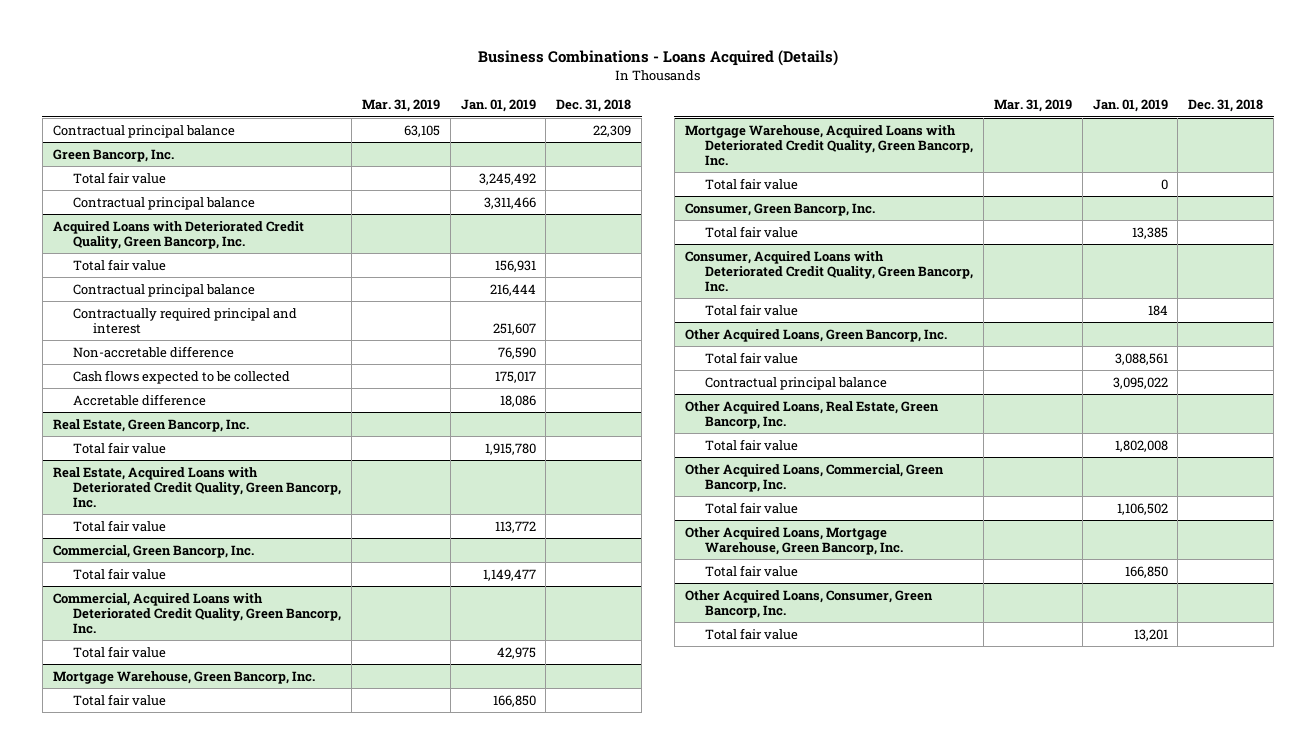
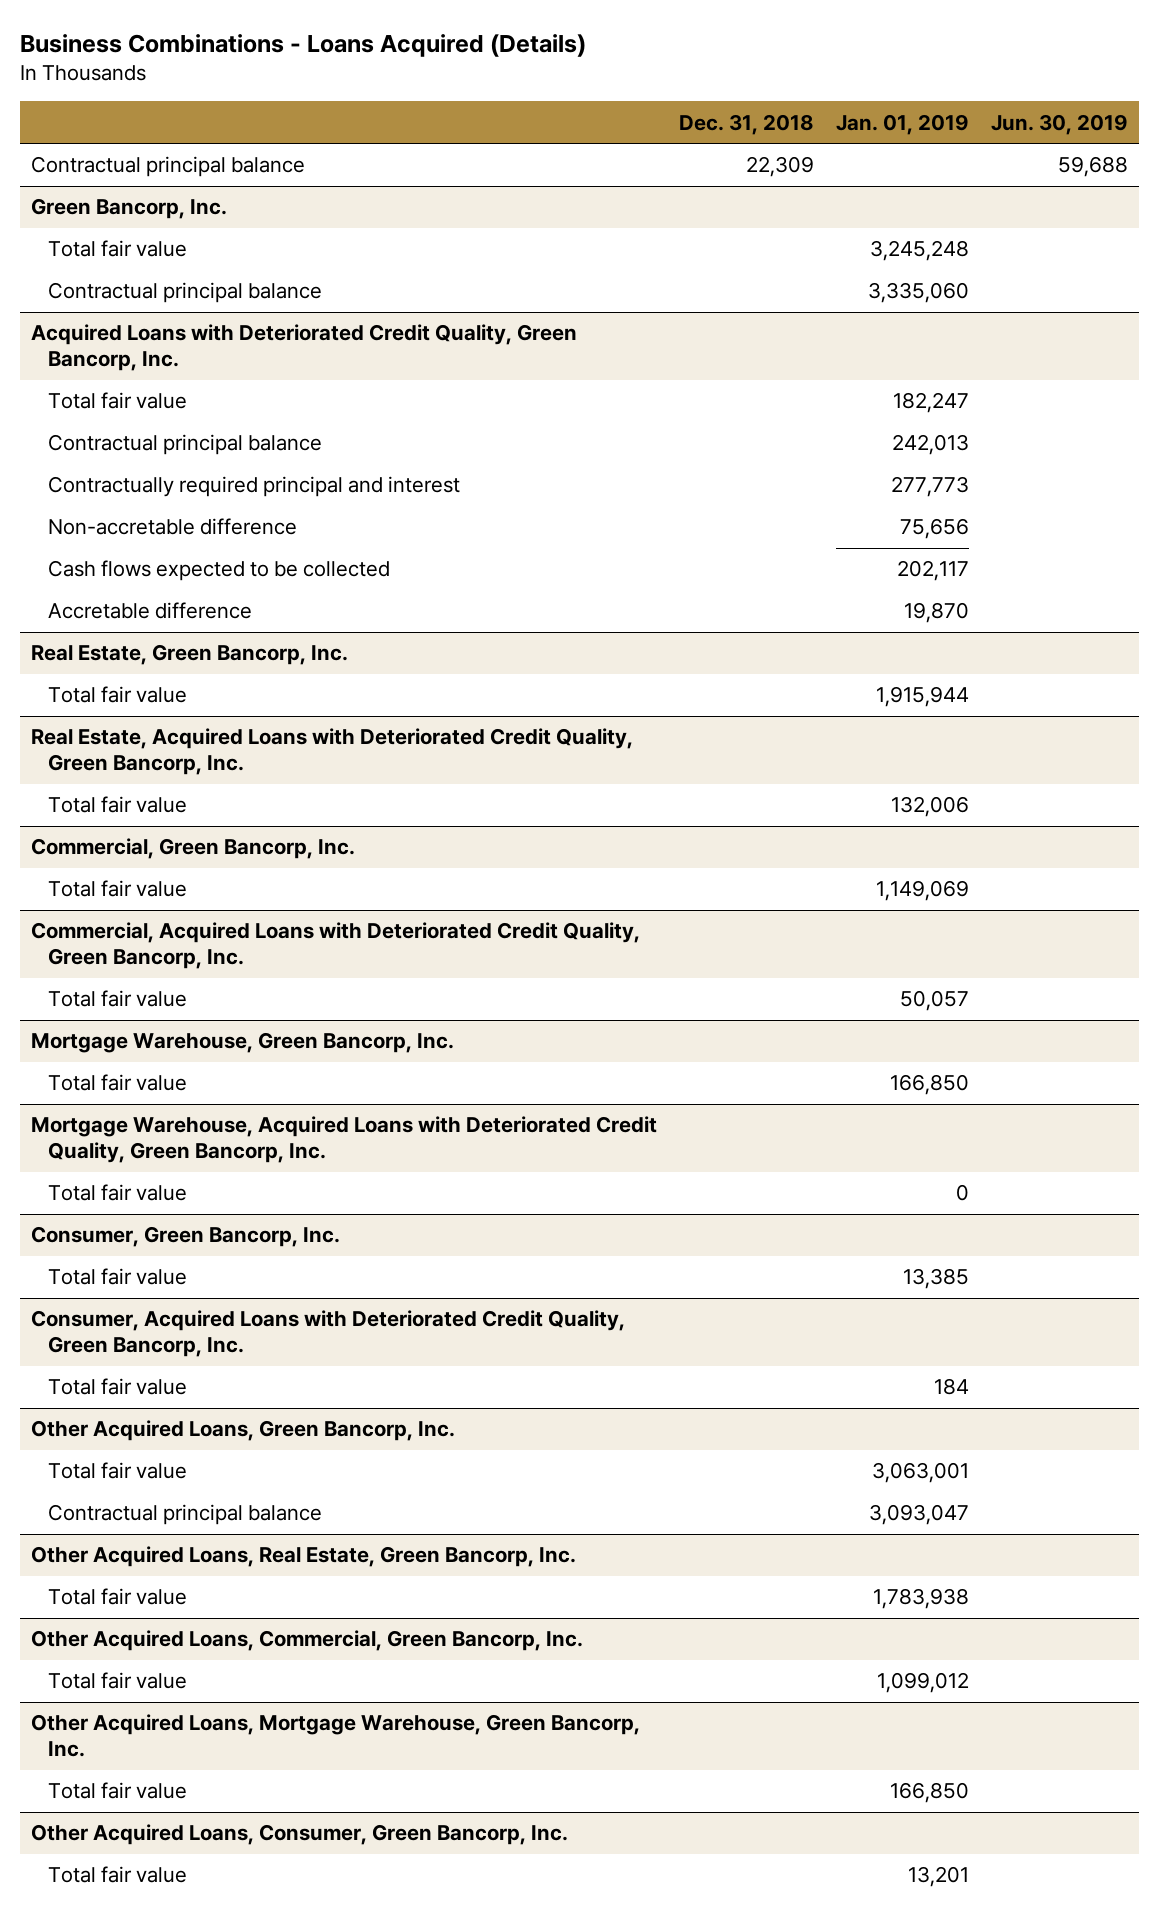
[361,99,440,113] Mar. 31, 2019 -> none
none -> [990,113,1128,135] Jun. 30, 2019
[478,172,536,185] 3,245,492 -> [869,240,969,262] 3,245,248
[483,196,536,209] 3,311,466 -> [867,282,969,304] 3,335,060
[494,259,536,272] 156,931 -> [892,392,969,414] 182,247
[489,283,536,296] 216,444 -> [891,434,969,456] 242,013
[492,322,536,335] 251,607 -> [890,476,969,498] 277,773
[497,346,536,359] 76,590 -> [899,518,969,540] 75,656
[494,370,536,383] 175,017 -> [896,560,969,582] 202,117
[499,394,536,407] 18,086 -> [903,602,969,624] 19,870
[484,442,536,455] 1,915,780 -> [875,686,969,708] 1,915,944
[494,520,536,533] 113,772 -> [890,796,969,818] 132,006
[482,568,536,581] 1,149,477 -> [875,880,969,902] 1,149,069
[496,646,536,659] 42,975 -> [899,990,969,1012] 50,057
[1114,352,1168,365] 3,088,561 -> [871,1462,969,1484] 3,063,001
[1112,376,1168,389] 3,095,022 -> [868,1504,969,1526] 3,093,047
[1114,439,1168,452] 1,802,008 -> [872,1588,969,1610] 1,783,938
[1116,502,1168,515] 1,106,502 -> [876,1672,969,1694] 1,099,012

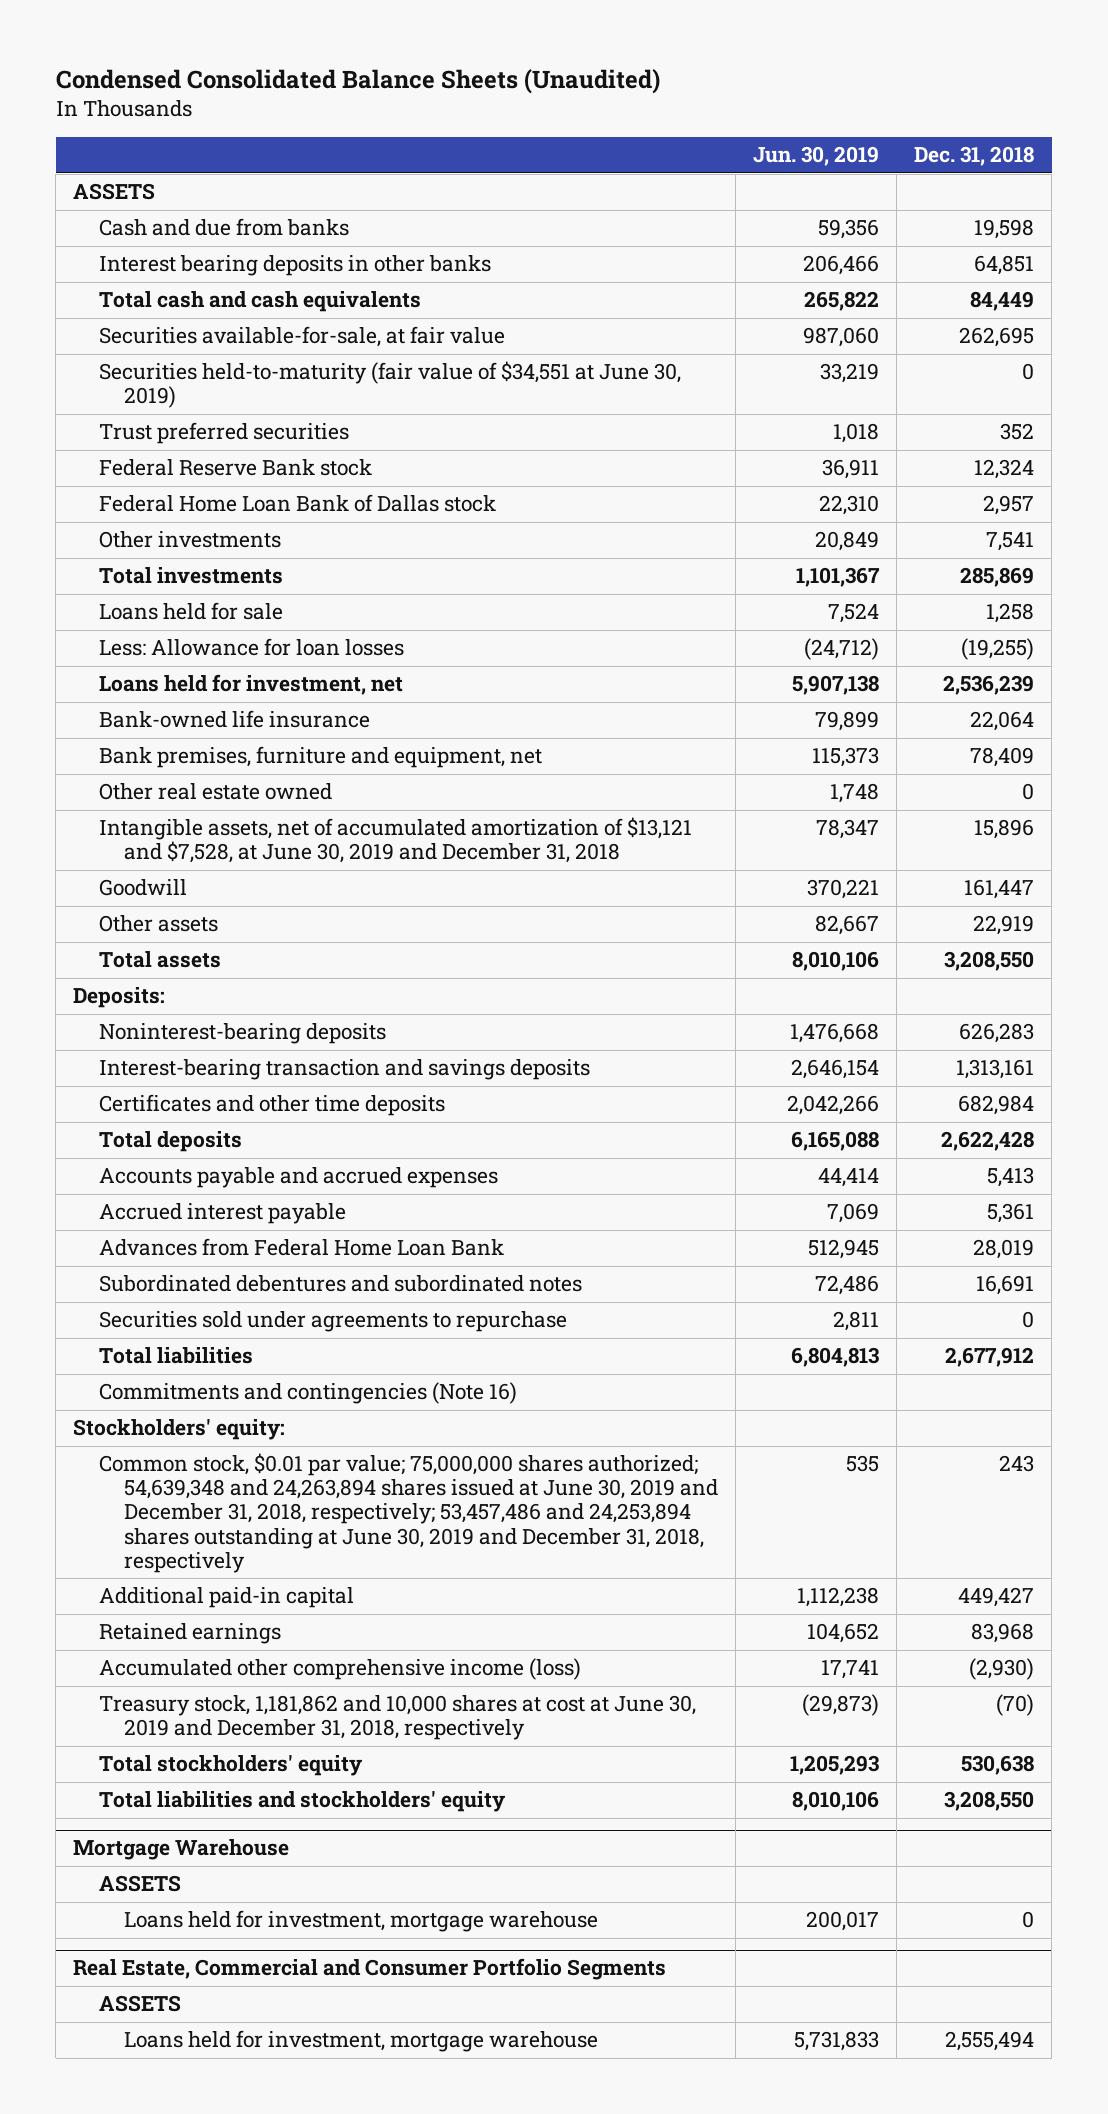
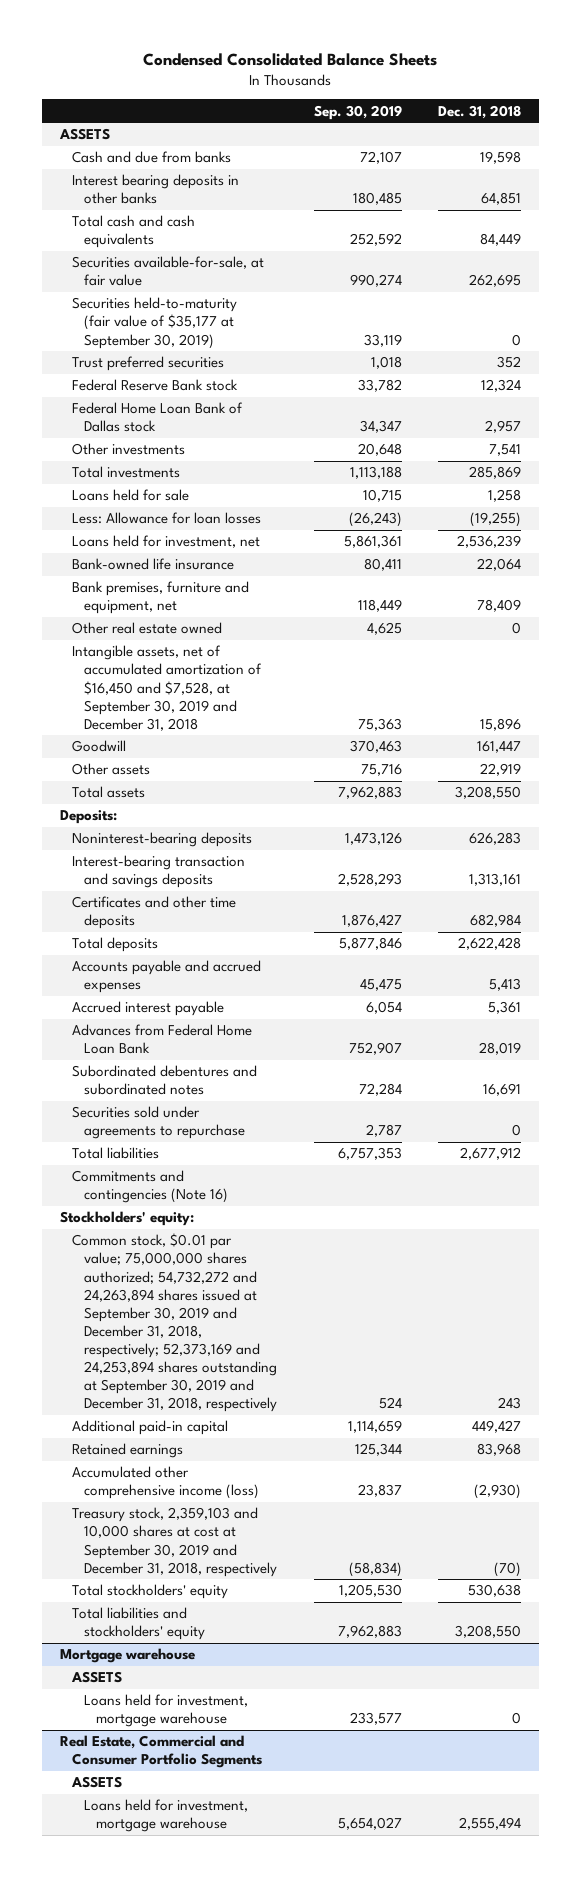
[55,68,660,94] Condensed Consolidated Balance Sheets (Unaudited) -> [143,52,438,66] Condensed Consolidated Balance Sheets
[753,146,880,167] Jun. 30, 2019 -> none
none -> [313,104,402,120] Sep. 30, 2019
[98,361,681,409] Securities held-to-maturity (fair value of $34,551 at June 30, 2019) -> [72,297,238,349] Securities held-to-maturity (fair value of $35,177 at September 30, 2019)
[98,817,692,864] Intangible assets, net of accumulated amortization of $13,121 and $7,528, at June 30, 2019 and December 31, 2018 -> [72,645,263,731] Intangible assets, net of accumulated amortization of $16,450 and $7,528, at September 30, 2019 and December 31, 2018
[98,1453,718,1573] Common stock, $0.01 par value; 75,000,000 shares authorized; 54,639,348 and 24,263,894 shares issued at June 30, 2019 and December 31, 2018, respectively; 53,457,486 and 24,253,894 shares outstanding at June 30, 2019 and December 31, 2018, respectively -> [72,1233,278,1413] Common stock, $0.01 par value; 75,000,000 shares authorized; 54,732,272 and 24,263,894 shares issued at September 30, 2019 and December 31, 2018, respectively; 52,373,169 and 24,253,894 shares outstanding at September 30, 2019 and December 31, 2018, respectively
[98,1695,696,1741] Treasury stock, 1,181,862 and 10,000 shares at cost at June 30, 2019 and December 31, 2018, respectively -> [72,1507,278,1577] Treasury stock, 2,359,103 and 10,000 shares at cost at September 30, 2019 and December 31, 2018, respectively
[73,1839,290,1861] Mortgage Warehouse -> [59,1648,195,1664] Mortgage warehouse

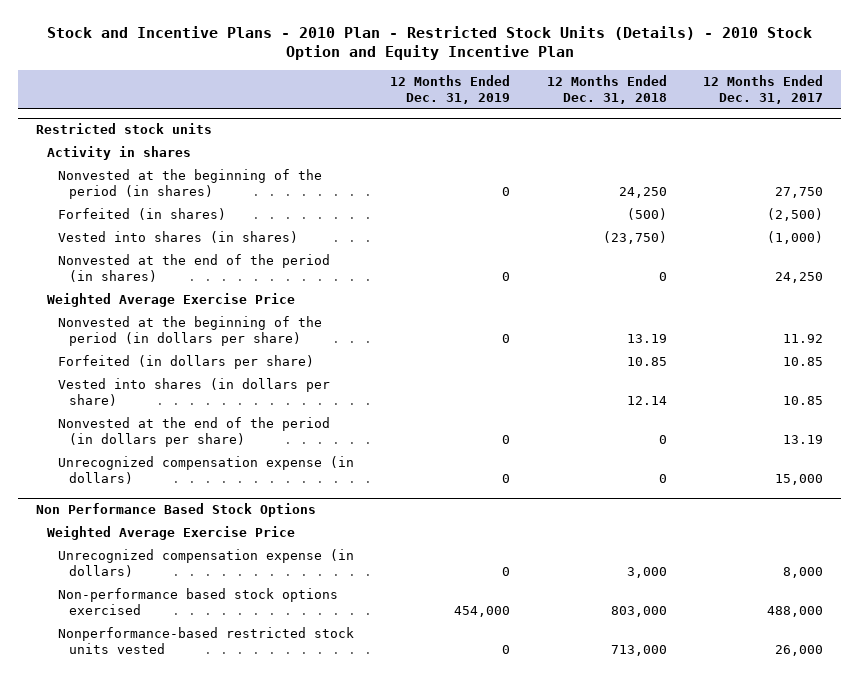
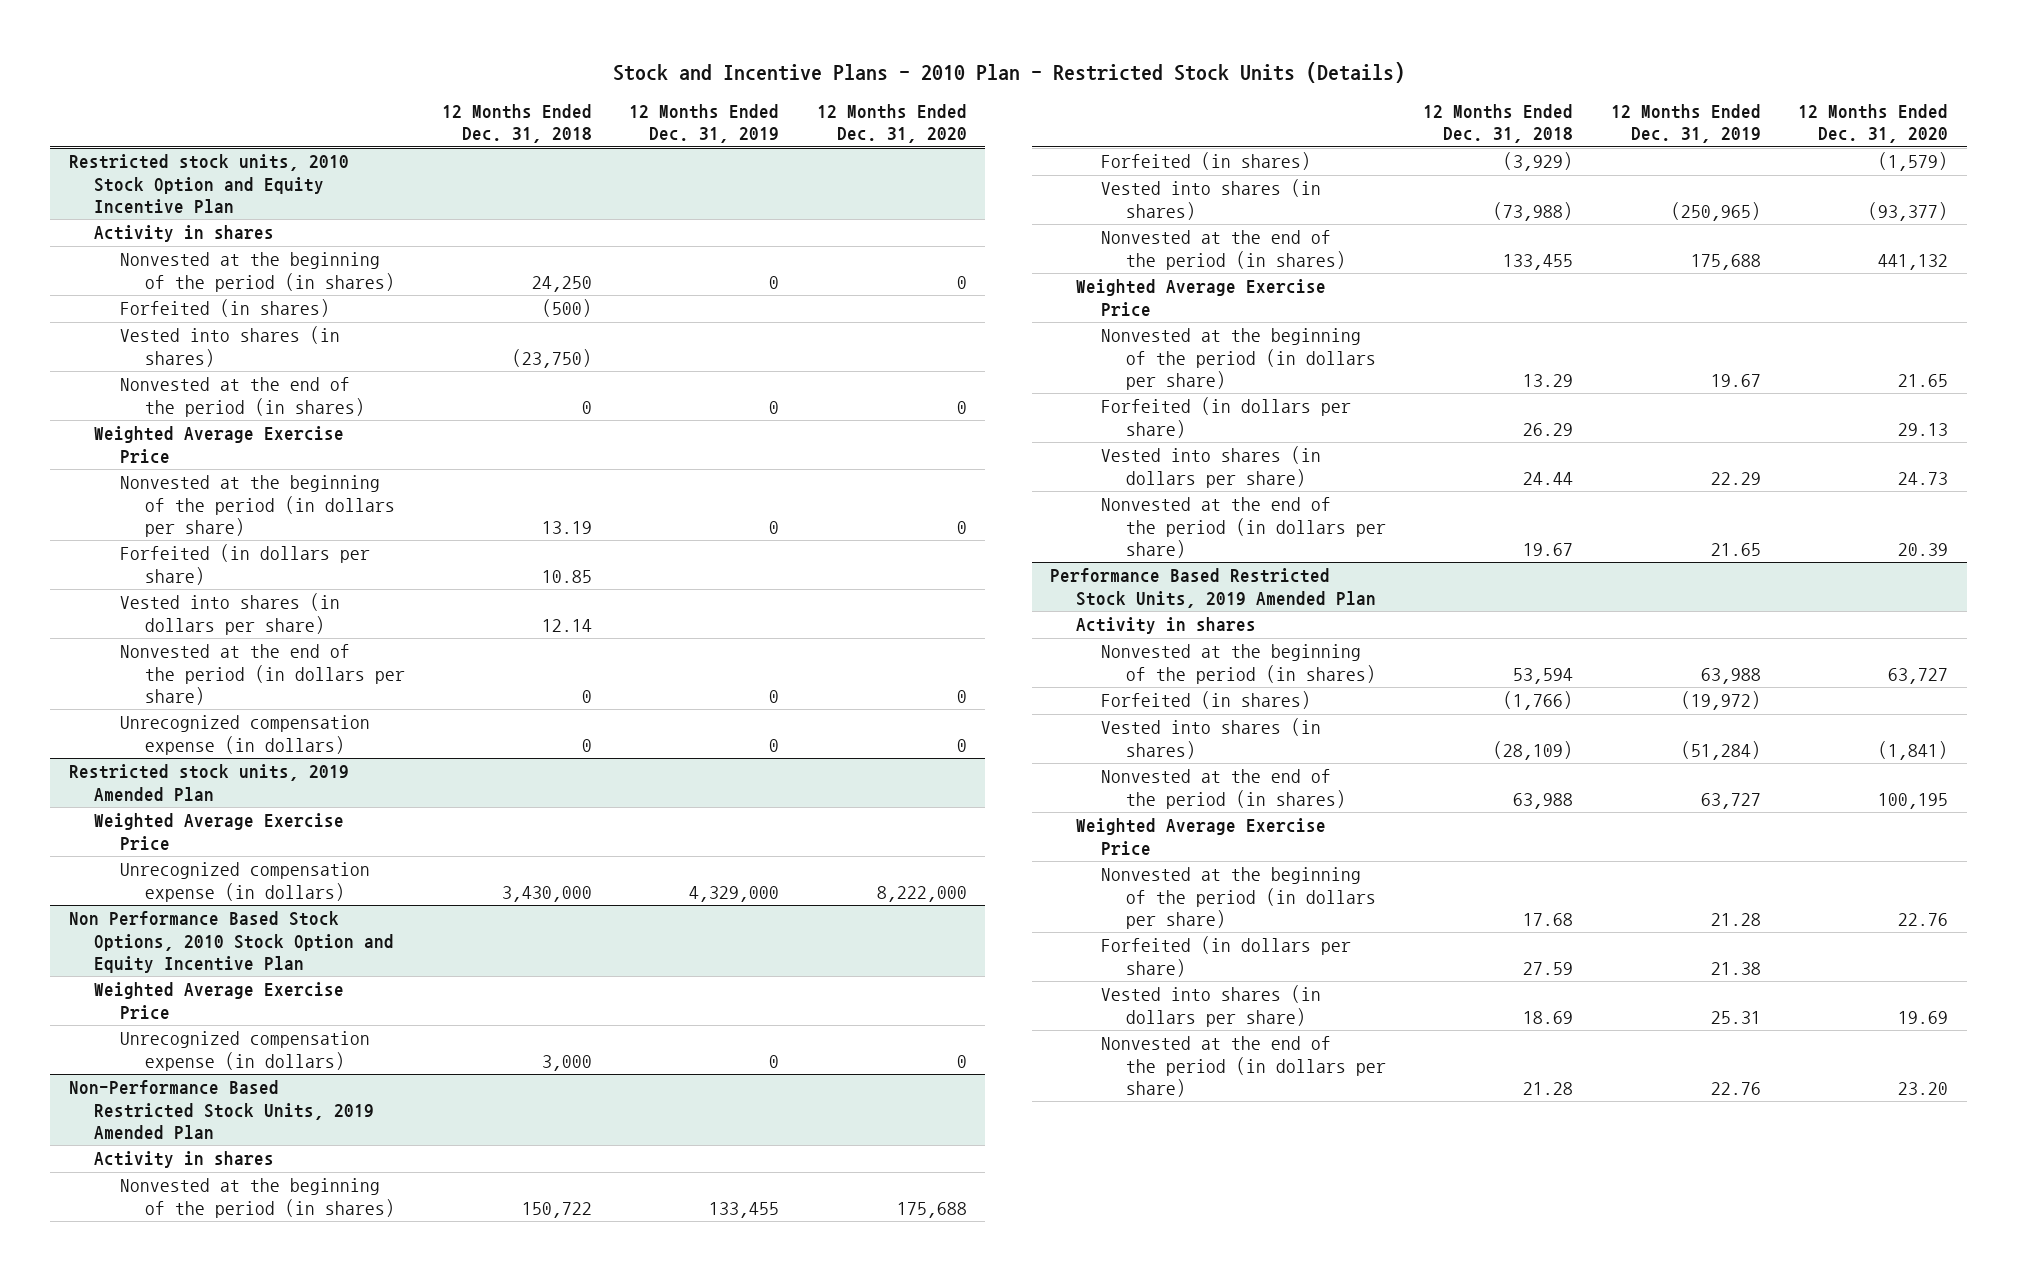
[46,25,812,61] Stock and Incentive Plans - 2010 Plan - Restricted Stock Units (Details) - 2010 Stock Option and Equity Incentive Plan -> [612,62,1405,84] Stock and Incentive Plans - 2010 Plan - Restricted Stock Units (Details)
[703,75,824,105] 12 Months Ended Dec. 31, 2017 -> none
none -> [816,103,967,144] 12 Months Ended Dec. 31, 2020
[36,123,213,135] Restricted stock units -> none
none -> [69,154,350,214] Restricted stock units, 2010 Stock Option and Equity Incentive Plan
[36,503,317,518] Non Performance Based Stock Options -> none
none -> [69,764,350,801] Restricted stock units, 2019 Amended Plan
none -> [119,862,370,902] Unrecognized compensation expense (in dollars)
none -> [69,911,395,973] Non Performance Based Stock Options, 2010 Stock Option and Equity Incentive Plan
none -> [94,982,345,1020] Weighted Average Exercise Price
[58,588,339,616] Non-performance based stock options exercised -> none
[58,627,355,655] Nonperformance-based restricted stock units vested -> none
none -> [69,1080,375,1139] Non-Performance Based Restricted Stock Units, 2019 Amended Plan
none -> [94,1151,275,1169] Activity in shares
none -> [119,1178,395,1218] Nonvested at the beginning of the period (in shares)
none -> [1100,152,1311,171] Forfeited (in shares)
none -> [1100,179,1321,220] Vested into shares (in shares)
none -> [1100,230,1347,270] Nonvested at the end of the period (in shares)
none -> [1075,279,1326,317] Weighted Average Exercise Price
none -> [1100,328,1377,390] Nonvested at the beginning of the period (in dollars per share)
none -> [1100,397,1351,438] Forfeited (in dollars per share)
none -> [1100,446,1321,488] Vested into shares (in dollars per share)
none -> [1100,497,1387,558] Nonvested at the end of the period (in dollars per share)
none -> [1050,568,1376,608] Performance Based Restricted Stock Units, 2019 Amended Plan
none -> [1075,617,1256,635] Activity in shares
none -> [1100,644,1377,684] Nonvested at the beginning of the period (in shares)
none -> [1100,691,1311,710] Forfeited (in shares)
none -> [1100,718,1321,759] Vested into shares (in shares)
none -> [1100,769,1347,809] Nonvested at the end of the period (in shares)
none -> [1075,818,1326,856] Weighted Average Exercise Price
none -> [1100,867,1377,929] Nonvested at the beginning of the period (in dollars per share)
none -> [1100,936,1351,977] Forfeited (in dollars per share)
none -> [1100,985,1321,1027] Vested into shares (in dollars per share)
none -> [1100,1036,1387,1097] Nonvested at the end of the period (in dollars per share)

